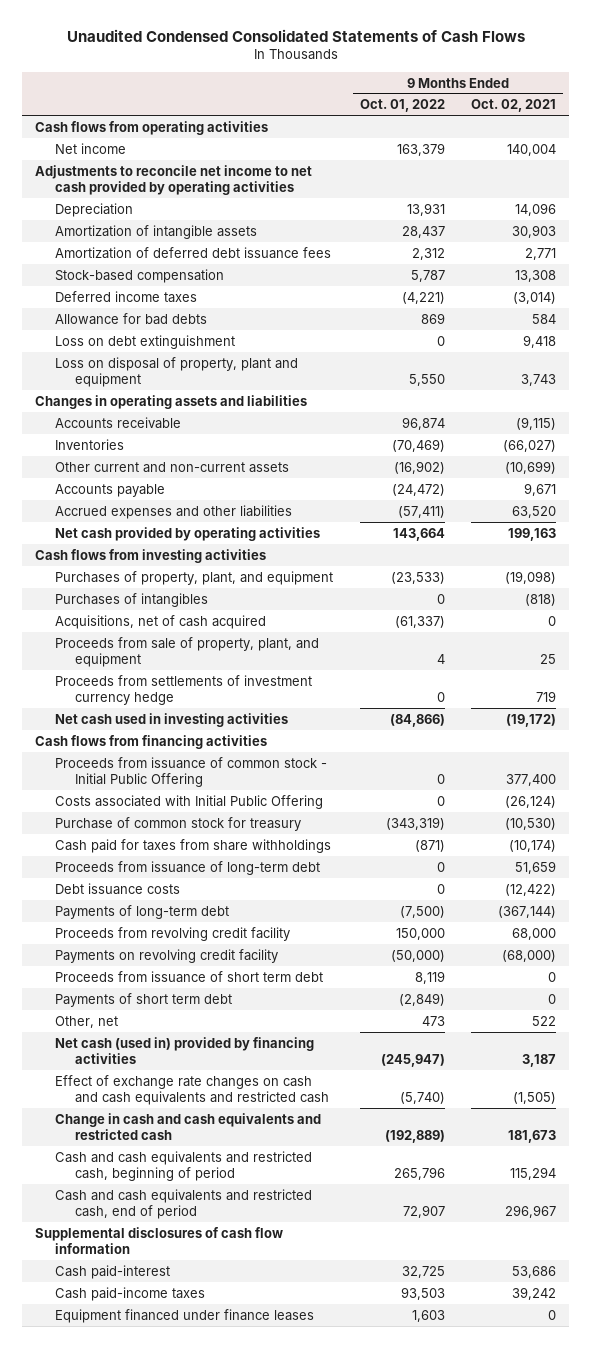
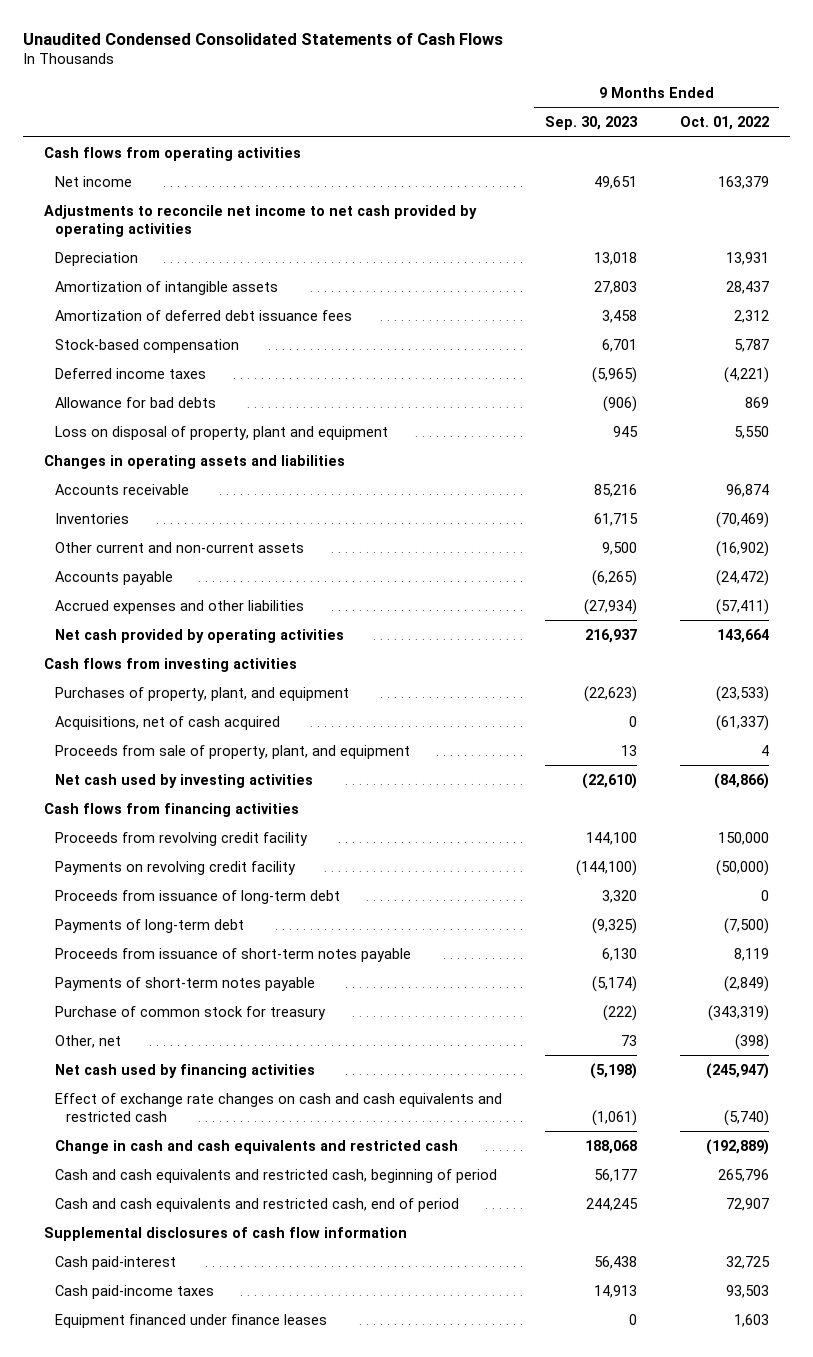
[471,99,557,113] Oct. 02, 2021 -> none
none -> [544,116,638,131] Sep. 30, 2023
[55,334,236,349] Loss on debt extinguishment -> none
[55,592,209,607] Purchases of intangibles -> none
[55,674,313,706] Proceeds from settlements of investment currency hedge -> none
[55,712,289,727] Net cash used in investing activities -> [55,773,314,788] Net cash used by investing activities
[55,756,328,788] Proceeds from issuance of common stock - Initial Public Offering -> none
[55,794,324,809] Costs associated with Initial Public Offering -> none
[55,838,332,853] Cash paid for taxes from share withholdings -> none
[55,882,181,895] Debt issuance costs -> none
[55,860,321,875] Proceeds from issuance of long-term debt -> [55,889,341,904] Proceeds from issuance of long-term debt
[55,904,230,919] Payments of long-term debt -> [55,918,245,933] Payments of long-term debt
[55,970,324,983] Proceeds from issuance of short term debt -> [55,947,412,962] Proceeds from issuance of short-term notes payable
[55,992,233,1007] Payments of short term debt -> [55,976,316,991] Payments of short-term notes payable
[55,816,302,831] Purchase of common stock for treasury -> [55,1005,327,1020] Purchase of common stock for treasury
[421,1015,445,1026] 473 -> [734,1033,769,1050] (398)
[55,1036,315,1065] Net cash (used in) provided by financing activities -> [55,1063,316,1078] Net cash used by financing activities

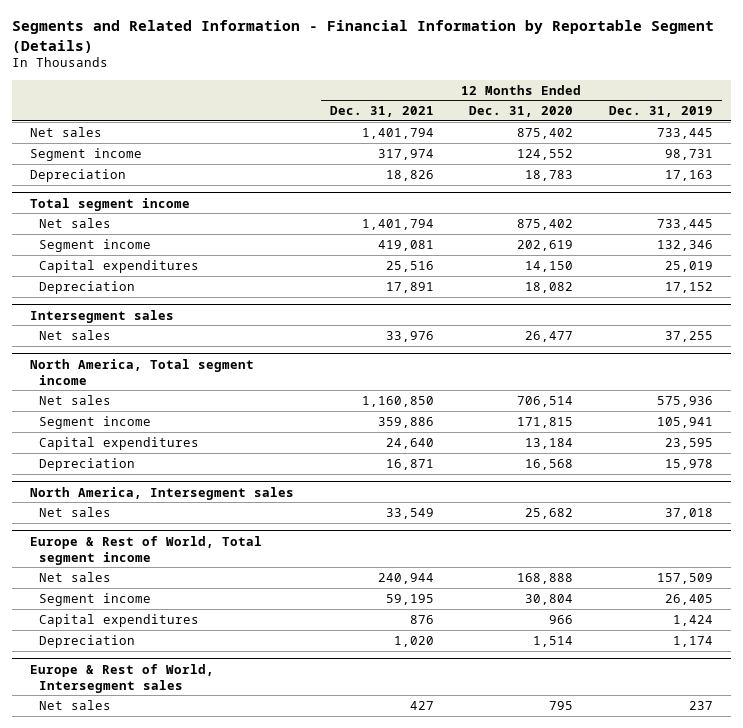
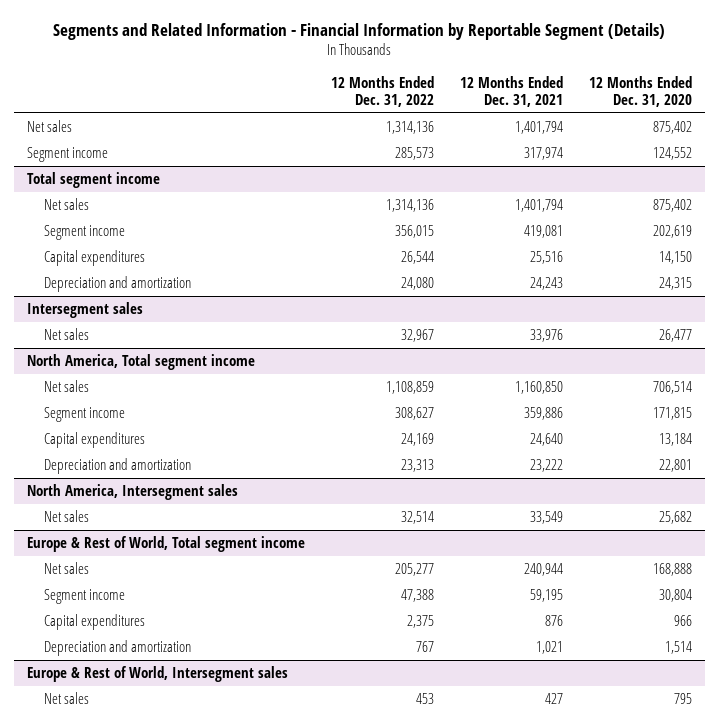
[608,106,713,118] Dec. 31, 2019 -> none
none -> [330,75,434,107] 12 Months Ended Dec. 31, 2022
[29,168,126,182] Depreciation -> none
[39,280,136,294] Depreciation -> none
none -> [44,276,192,293] Depreciation and amortization
[39,457,136,471] Depreciation -> none
none -> [44,458,192,475] Depreciation and amortization
[39,634,136,648] Depreciation -> none
none -> [44,640,192,657] Depreciation and amortization

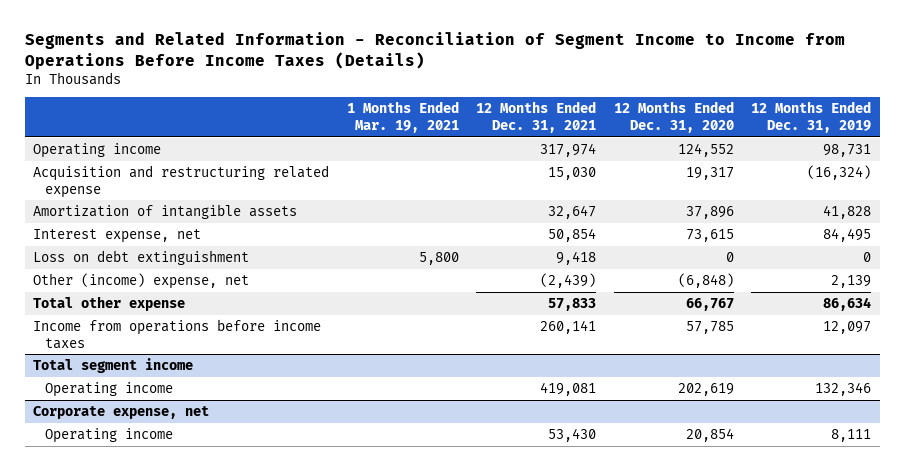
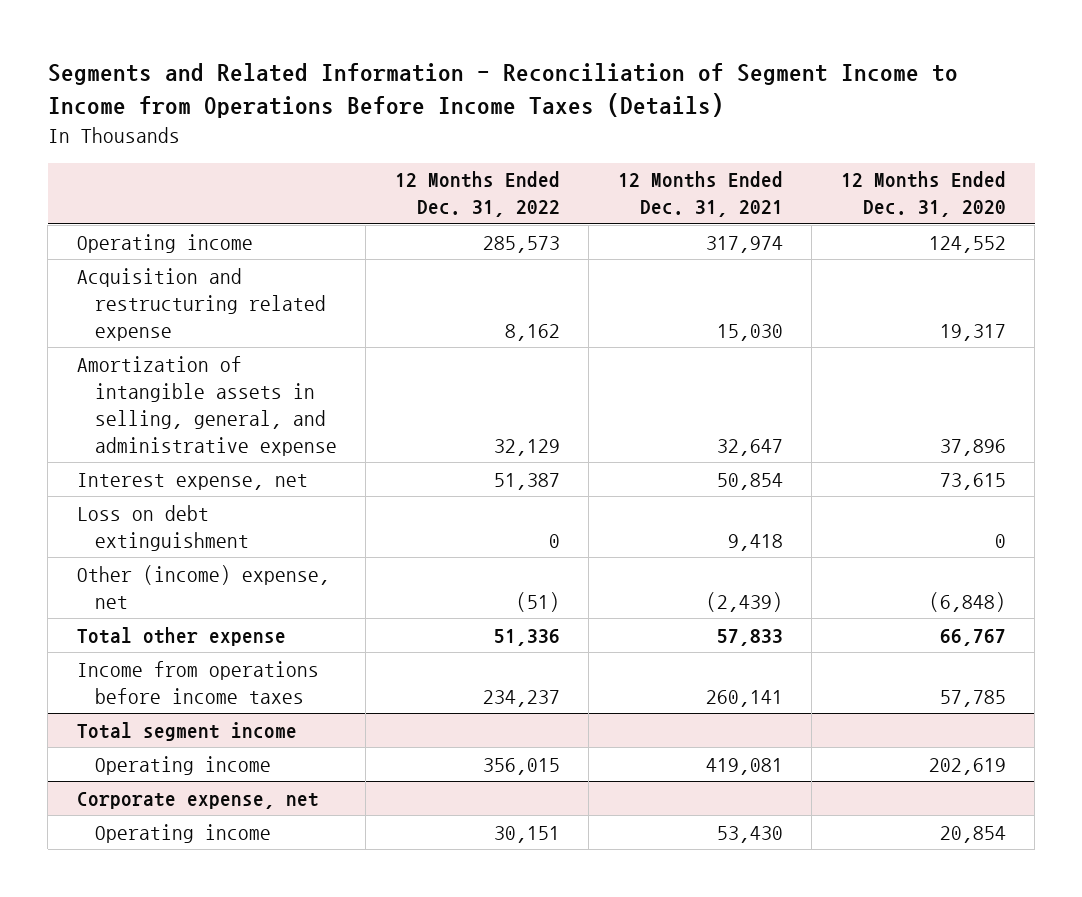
[346,101,459,134] 1 Months Ended Mar. 19, 2021 -> none
[750,101,871,134] 12 Months Ended Dec. 31, 2019 -> none
none -> [394,171,560,218] 12 Months Ended Dec. 31, 2022
[33,204,298,220] Amortization of intangible assets -> [76,355,337,456] Amortization of intangible assets in selling, general, and administrative expense

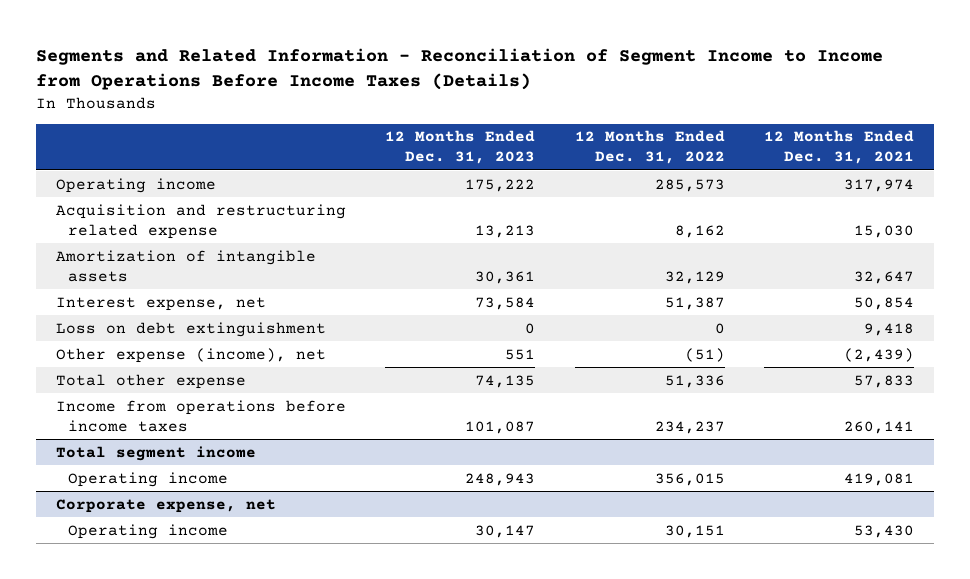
[840,171,1006,218] 12 Months Ended Dec. 31, 2020 -> none
none -> [385,130,536,165] 12 Months Ended Dec. 31, 2023
[76,355,337,456] Amortization of intangible assets in selling, general, and administrative expense -> [55,249,316,282] Amortization of intangible assets
[76,564,330,609] Other (income) expense, net -> [55,347,326,363] Other expense (income), net

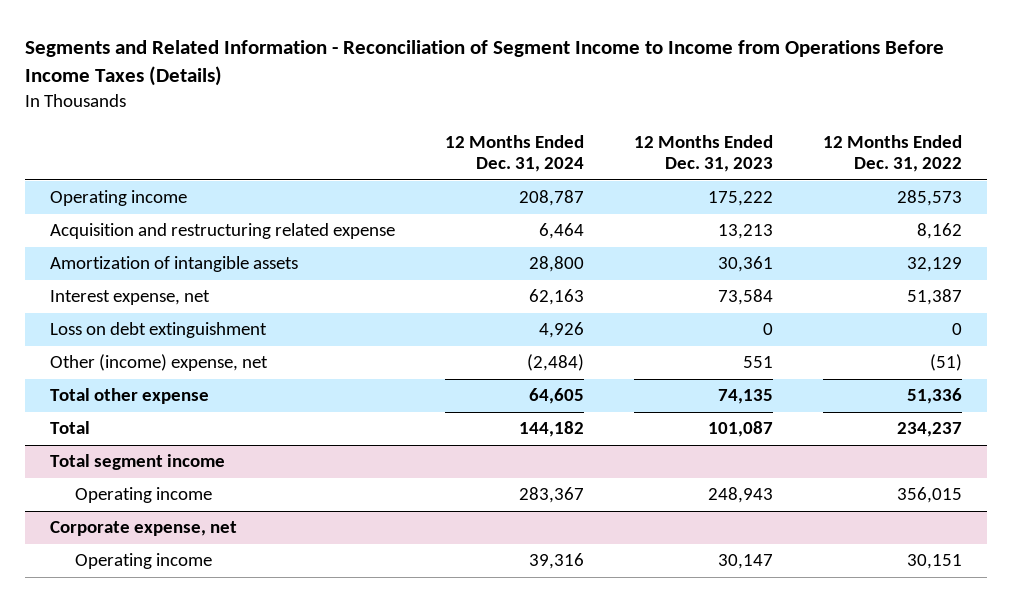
[764,130,915,165] 12 Months Ended Dec. 31, 2021 -> none
none -> [444,134,584,173] 12 Months Ended Dec. 31, 2024
[55,347,326,363] Other expense (income), net -> [50,354,269,372] Other (income) expense, net
[55,399,346,432] Income from operations before income taxes -> [50,421,91,435] Total

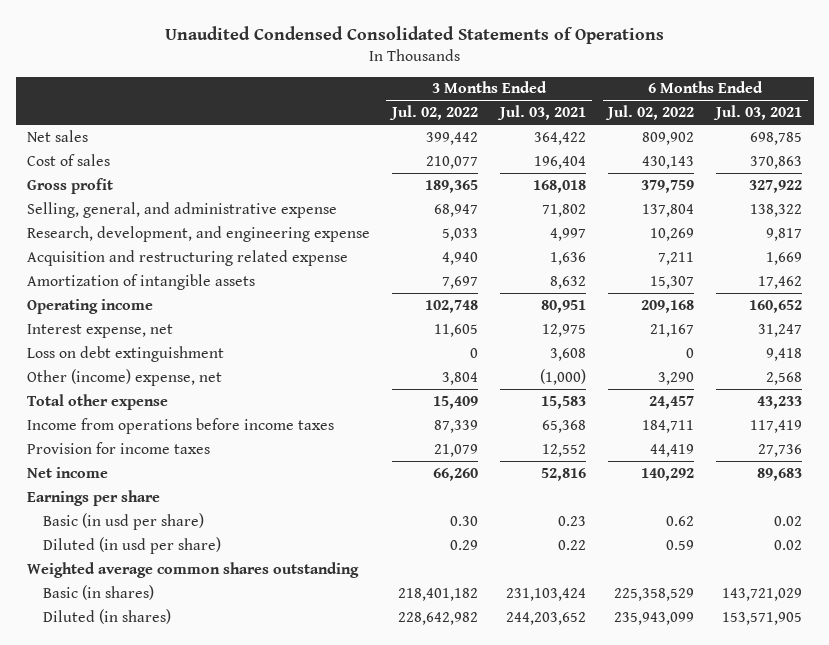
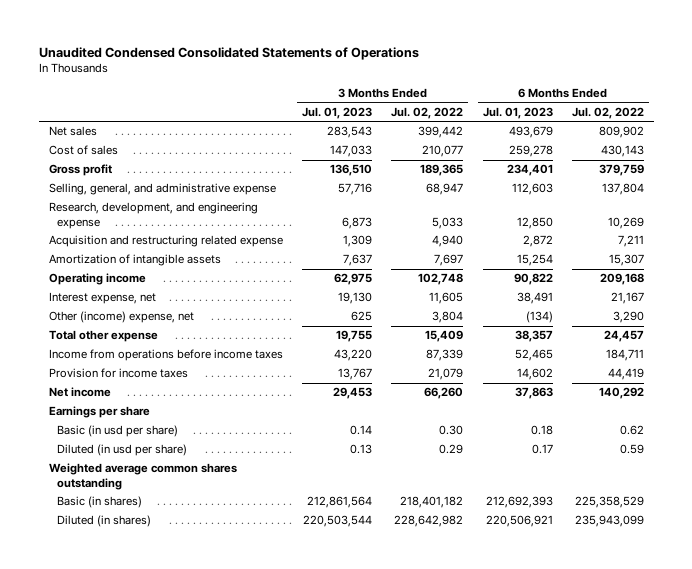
[497,105,587,121] Jul. 03, 2021 -> none
[713,105,803,121] Jul. 03, 2021 -> none
none -> [301,106,372,119] Jul. 01, 2023
none -> [482,106,553,119] Jul. 01, 2023
[26,345,224,362] Loss on debt extinguishment -> none

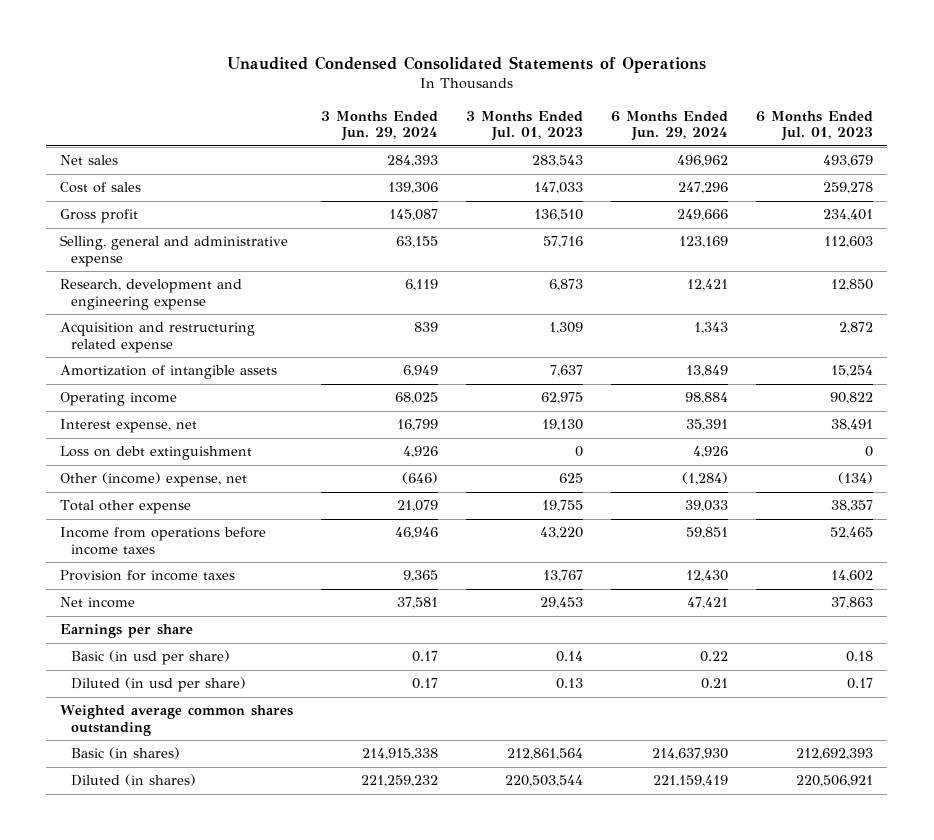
[391,106,464,119] Jul. 02, 2022 -> none
[571,106,644,119] Jul. 02, 2022 -> none
none -> [321,110,439,142] 3 Months Ended Jun. 29, 2024
none -> [611,110,729,142] 6 Months Ended Jun. 29, 2024
[48,183,276,196] Selling, general, and administrative expense -> [60,235,289,267] Selling, general and administrative expense
[48,202,258,229] Research, development, and engineering expense -> [60,279,243,310] Research, development and engineering expense
none -> [60,446,253,461] Loss on debt extinguishment

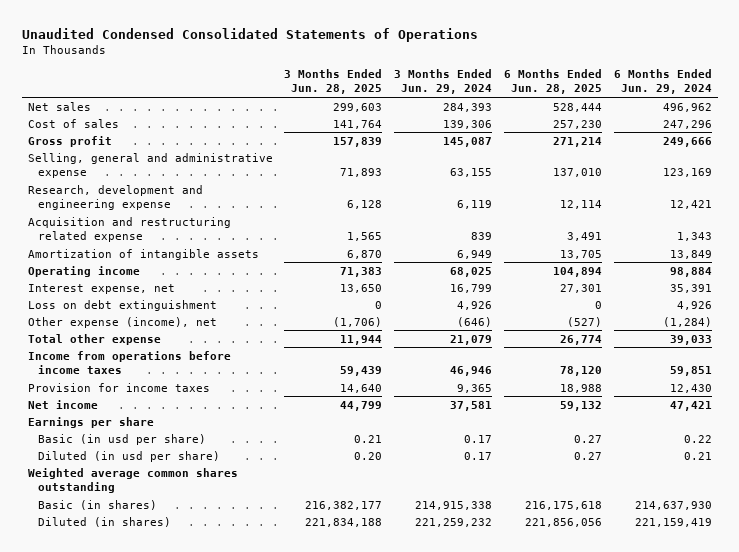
[466,110,584,142] 3 Months Ended Jul. 01, 2023 -> none
[756,110,874,142] 6 Months Ended Jul. 01, 2023 -> none
none -> [284,69,383,95] 3 Months Ended Jun. 28, 2025
none -> [503,69,602,95] 6 Months Ended Jun. 28, 2025
[60,472,248,488] Other (income) expense, net -> [27,316,217,328] Other expense (income), net

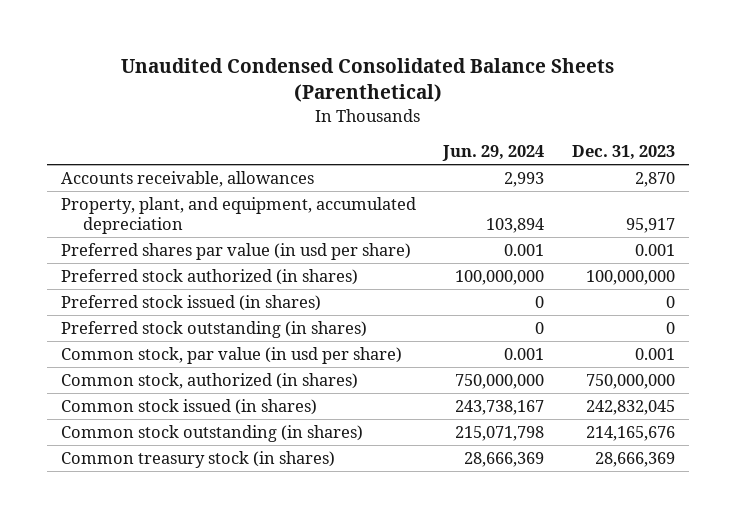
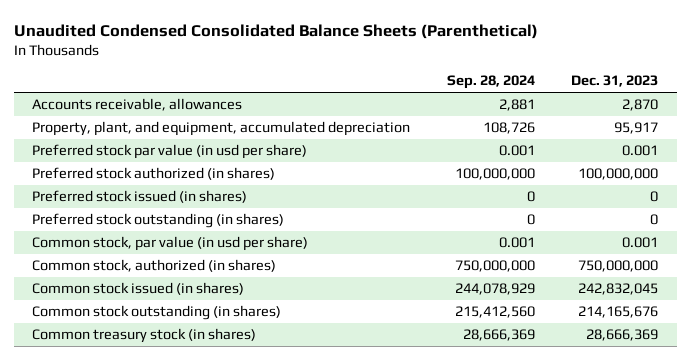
[442,145,545,162] Jun. 29, 2024 -> none
none -> [446,75,535,90] Sep. 28, 2024
[60,242,411,260] Preferred shares par value (in usd per share) -> [31,144,307,160] Preferred stock par value (in usd per share)

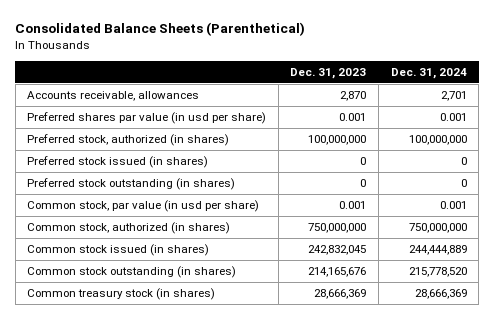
[13,23,538,39] Unaudited Condensed Consolidated Balance Sheets (Parenthetical) -> [15,22,306,37] Consolidated Balance Sheets (Parenthetical)
[446,75,535,90] Sep. 28, 2024 -> none
none -> [390,67,467,79] Dec. 31, 2024
[31,121,410,137] Property, plant, and equipment, accumulated depreciation -> none
[31,144,307,160] Preferred stock par value (in usd per share) -> [27,112,267,125] Preferred shares par value (in usd per share)
[31,167,275,181] Preferred stock authorized (in shares) -> [27,134,230,147] Preferred stock, authorized (in shares)

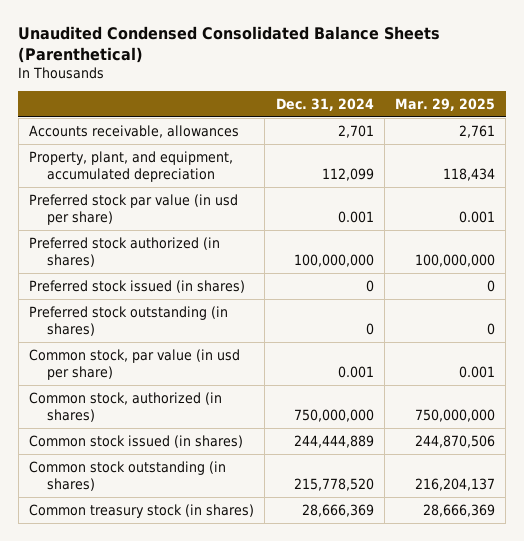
[15,22,306,37] Consolidated Balance Sheets (Parenthetical) -> [18,26,441,63] Unaudited Condensed Consolidated Balance Sheets (Parenthetical)
[290,67,367,79] Dec. 31, 2023 -> none
none -> [395,97,496,111] Mar. 29, 2025
none -> [29,150,234,182] Property, plant, and equipment, accumulated depreciation
[27,112,267,125] Preferred shares par value (in usd per share) -> [29,193,239,225] Preferred stock par value (in usd per share)
[27,134,230,147] Preferred stock, authorized (in shares) -> [29,236,221,267] Preferred stock authorized (in shares)

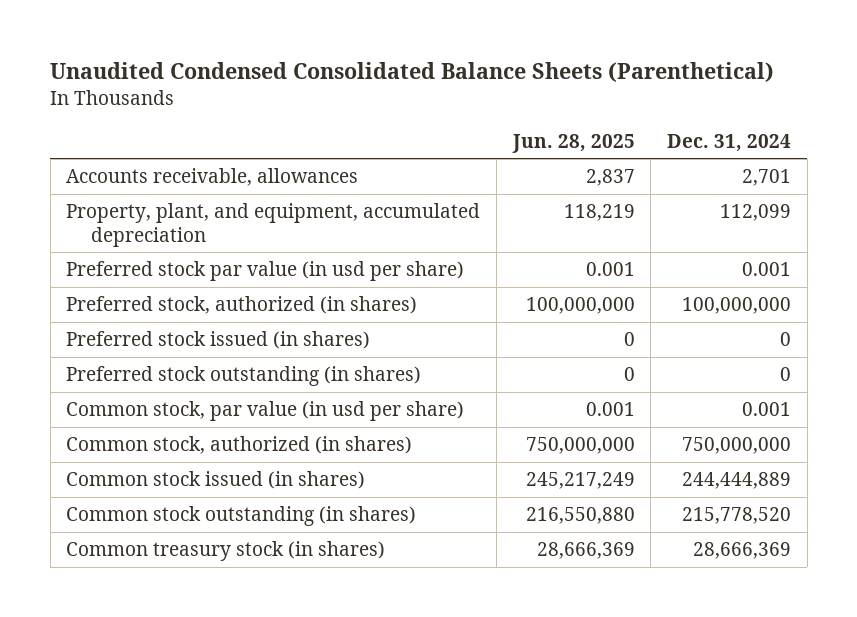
[395,97,496,111] Mar. 29, 2025 -> none
none -> [511,133,635,153] Jun. 28, 2025
[29,236,221,267] Preferred stock authorized (in shares) -> [66,296,418,315] Preferred stock, authorized (in shares)

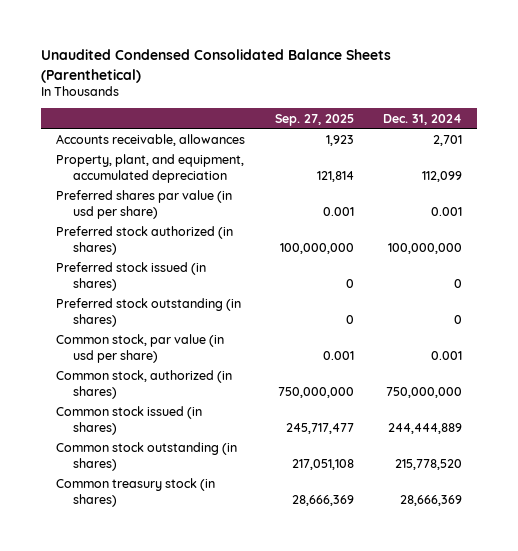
[511,133,635,153] Jun. 28, 2025 -> none
none -> [274,113,354,126] Sep. 27, 2025
[66,261,465,282] Preferred stock par value (in usd per share) -> [56,190,233,220] Preferred shares par value (in usd per share)
[66,296,418,315] Preferred stock, authorized (in shares) -> [56,226,234,256] Preferred stock authorized (in shares)

